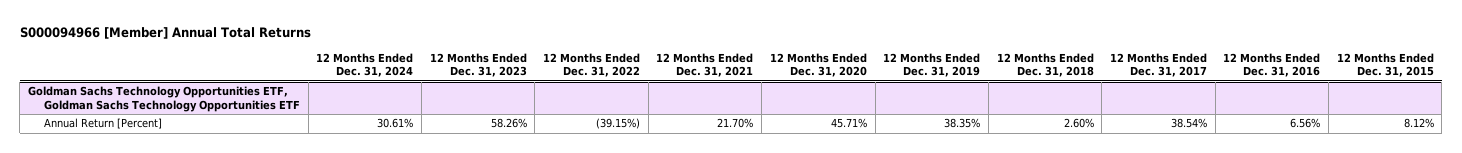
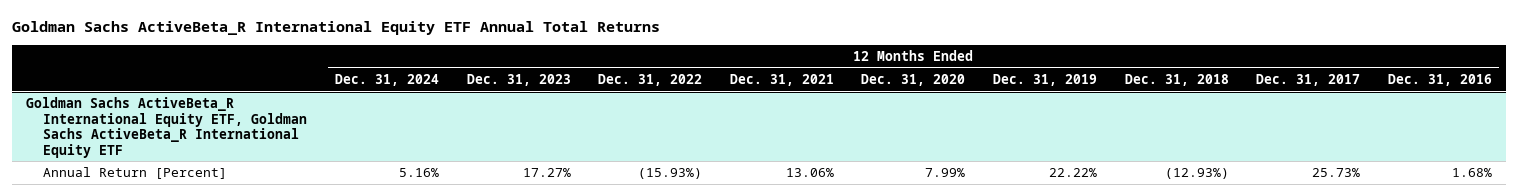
[19,27,311,40] S000094966 [Member] Annual Total Returns -> [11,20,660,35] Goldman Sachs ActiveBeta_R International Equity ETF Annual Total Returns
[1336,52,1434,78] 12 Months Ended Dec. 31, 2015 -> none
[28,86,301,112] Goldman Sachs Technology Opportunities ETF, Goldman Sachs Technology Opportunities ETF -> none
none -> [25,97,308,158] Goldman Sachs ActiveBeta_R International Equity ETF, Goldman Sachs ActiveBeta_R International Equity ETF
[377,118,414,129] 30.61% -> [398,168,439,178] 5.16%
[490,118,527,129] 58.26% -> [522,168,571,178] 17.27%
[596,118,641,130] (39.15%) -> [638,168,703,180] (15.93%)
[717,118,754,129] 21.70% -> [785,168,834,178] 13.06%
[830,118,867,129] 45.71% -> [925,168,966,178] 7.99%
[944,118,981,129] 38.35% -> [1048,168,1097,178] 22.22%
[1063,118,1094,129] 2.60% -> [1164,168,1229,180] (12.93%)
[1170,118,1207,129] 38.54% -> [1312,168,1361,178] 25.73%
[1290,118,1321,129] 6.56% -> [1451,168,1492,178] 1.68%

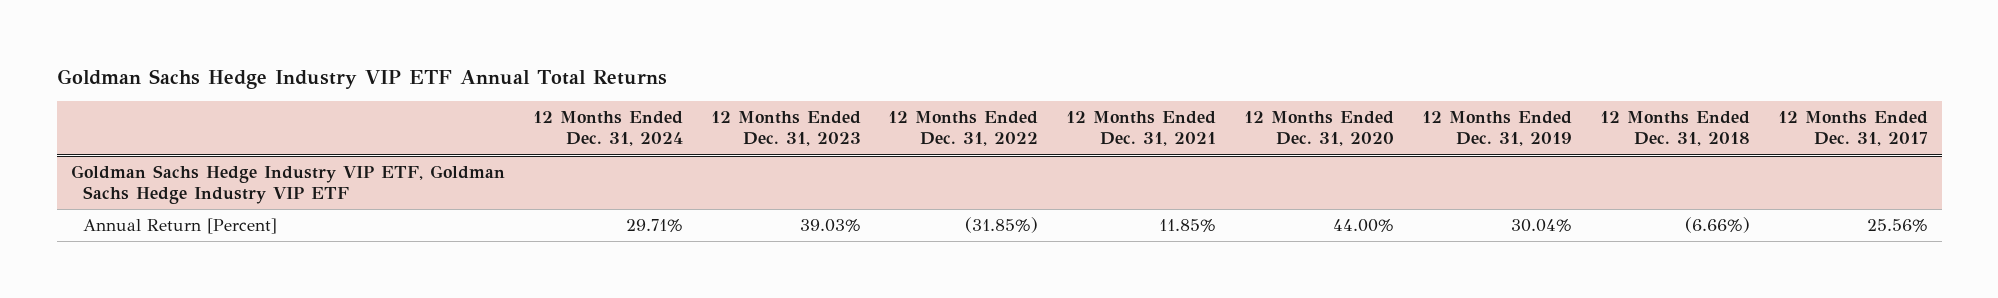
[11,20,660,35] Goldman Sachs ActiveBeta_R International Equity ETF Annual Total Returns -> [56,68,667,89] Goldman Sachs Hedge Industry VIP ETF Annual Total Returns
[1387,74,1492,87] Dec. 31, 2016 -> none
[25,97,308,158] Goldman Sachs ActiveBeta_R International Equity ETF, Goldman Sachs ActiveBeta_R International Equity ETF -> none
none -> [70,164,505,205] Goldman Sachs Hedge Industry VIP ETF, Goldman Sachs Hedge Industry VIP ETF
[398,168,439,178] 5.16% -> [625,218,683,232] 29.71%
[522,168,571,178] 17.27% -> [799,218,861,232] 39.03%
[638,168,703,180] (15.93%) -> [965,216,1039,233] (31.85%)
[785,168,834,178] 13.06% -> [1159,218,1217,232] 11.85%
[925,168,966,178] 7.99% -> [1333,218,1395,232] 44.00%
[1048,168,1097,178] 22.22% -> [1510,218,1572,232] 30.04%
[1164,168,1229,180] (12.93%) -> [1684,216,1750,233] (6.66%)
[1312,168,1361,178] 25.73% -> [1866,218,1928,232] 25.56%

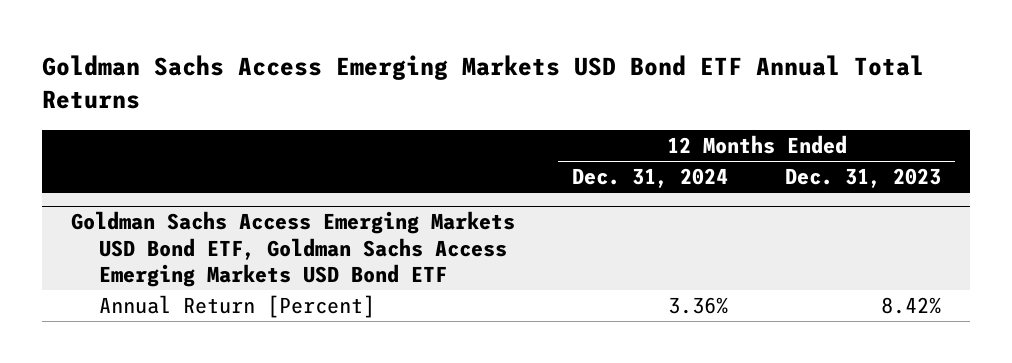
[56,68,667,89] Goldman Sachs Hedge Industry VIP ETF Annual Total Returns -> [42,55,925,110] Goldman Sachs Access Emerging Markets USD Bond ETF Annual Total Returns
[888,111,1039,147] 12 Months Ended Dec. 31, 2022 -> none
[1066,111,1217,147] 12 Months Ended Dec. 31, 2021 -> none
[1244,111,1395,147] 12 Months Ended Dec. 31, 2020 -> none
[1421,111,1572,147] 12 Months Ended Dec. 31, 2019 -> none
[1599,111,1750,147] 12 Months Ended Dec. 31, 2018 -> none
[1777,111,1928,147] 12 Months Ended Dec. 31, 2017 -> none
[70,164,505,205] Goldman Sachs Hedge Industry VIP ETF, Goldman Sachs Hedge Industry VIP ETF -> none
none -> [70,211,515,287] Goldman Sachs Access Emerging Markets USD Bond ETF, Goldman Sachs Access Emerging Markets USD Bond ETF
[625,218,683,232] 29.71% -> [667,297,728,315] 3.36%
[799,218,861,232] 39.03% -> [881,297,942,315] 8.42%

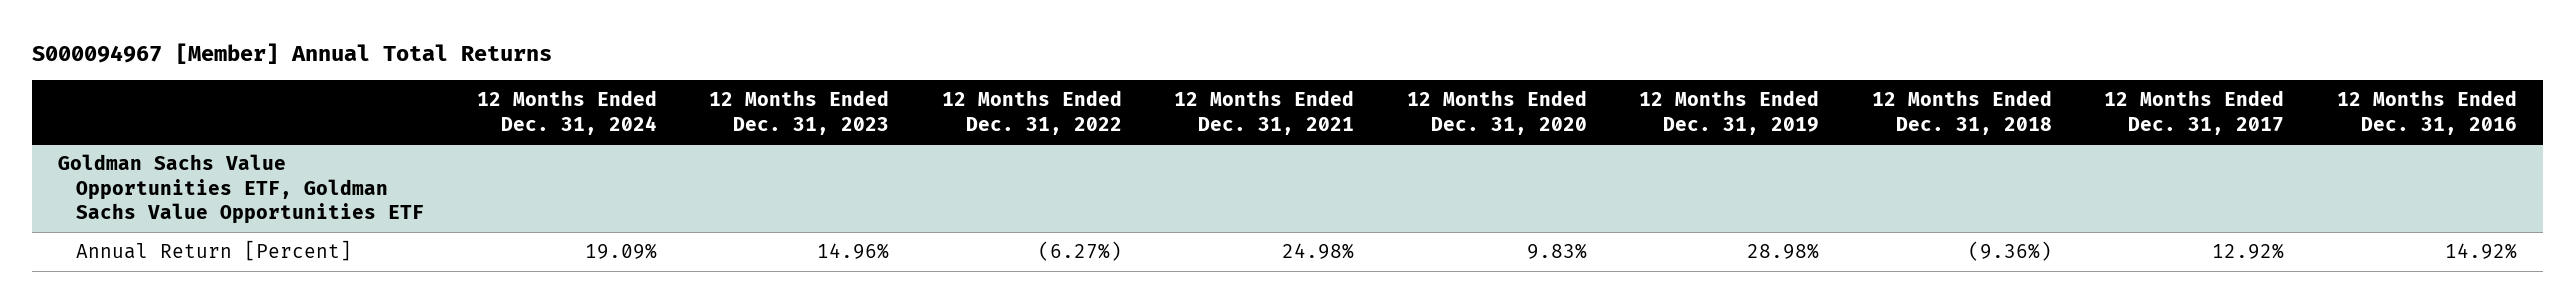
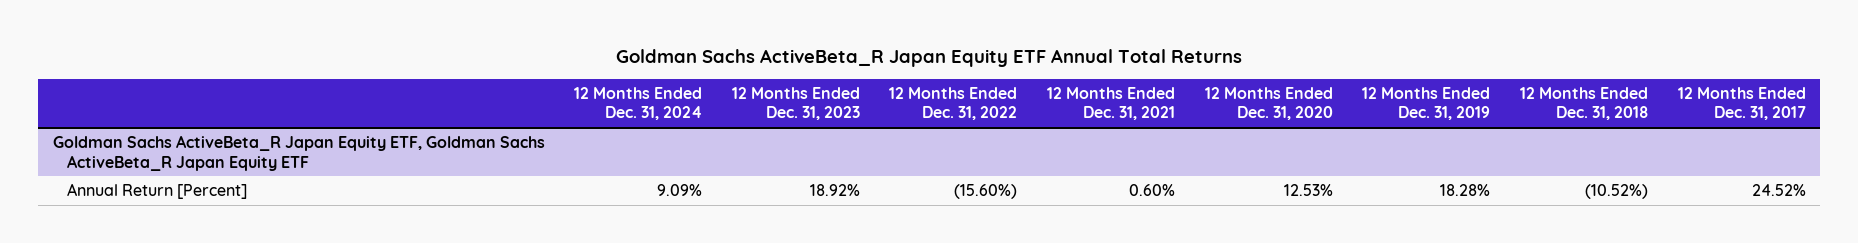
[31,43,552,65] S000094967 [Member] Annual Total Returns -> [616,48,1243,67] Goldman Sachs ActiveBeta_R Japan Equity ETF Annual Total Returns
[2337,90,2518,135] 12 Months Ended Dec. 31, 2016 -> none
[58,154,425,225] Goldman Sachs Value Opportunities ETF, Goldman Sachs Value Opportunities ETF -> none
none -> [52,135,545,171] Goldman Sachs ActiveBeta_R Japan Equity ETF, Goldman Sachs ActiveBeta_R Japan Equity ETF
[584,243,657,260] 19.09% -> [657,184,703,197] 9.09%
[817,243,890,260] 14.96% -> [809,184,860,197] 18.92%
[1037,241,1122,262] (6.27%) -> [954,184,1018,200] (15.60%)
[1282,243,1355,260] 24.98% -> [1129,184,1176,197] 0.60%
[1526,243,1587,260] 9.83% -> [1283,184,1333,197] 12.53%
[1747,243,1820,260] 28.98% -> [1440,184,1491,197] 18.28%
[1967,241,2052,262] (9.36%) -> [1584,184,1648,200] (10.52%)
[2212,243,2285,260] 12.92% -> [1751,184,1806,197] 24.52%

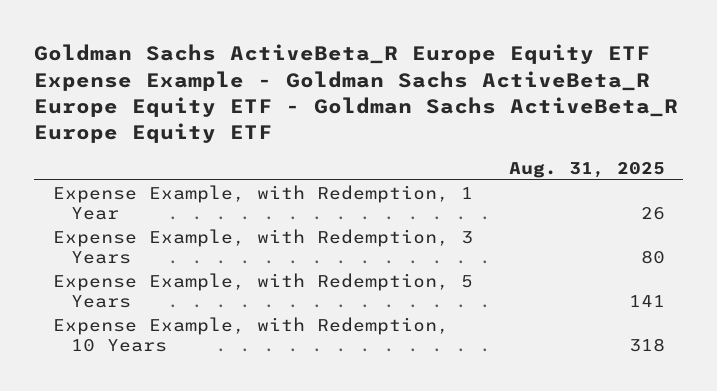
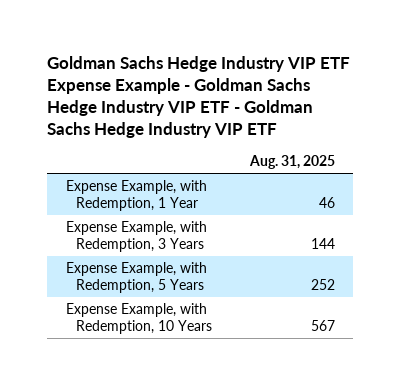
[34,44,679,143] Goldman Sachs ActiveBeta_R Europe Equity ETF Expense Example - Goldman Sachs ActiveBeta_R Europe Equity ETF - Goldman Sachs ActiveBeta_R Europe Equity ETF -> [46,55,350,138] Goldman Sachs Hedge Industry VIP ETF Expense Example - Goldman Sachs Hedge Industry VIP ETF - Goldman Sachs Hedge Industry VIP ETF
[640,206,665,220] 26 -> [318,196,335,208] 46
[640,249,665,264] 80 -> [310,237,335,249] 144
[628,294,665,307] 141 -> [310,278,335,290] 252
[628,337,665,352] 318 -> [310,319,335,331] 567

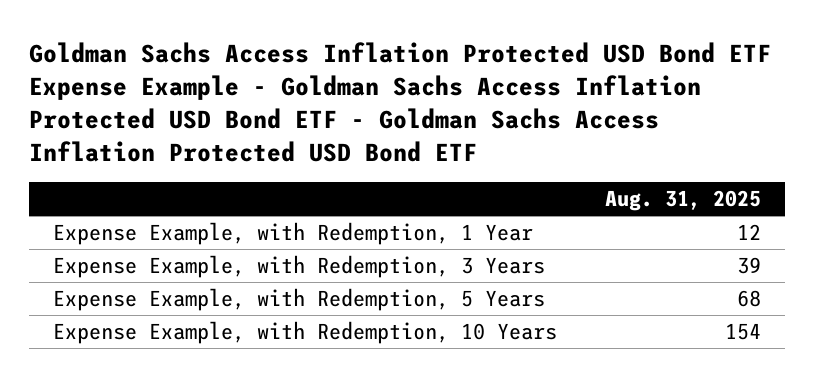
[46,55,350,138] Goldman Sachs Hedge Industry VIP ETF Expense Example - Goldman Sachs Hedge Industry VIP ETF - Goldman Sachs Hedge Industry VIP ETF -> [28,41,771,163] Goldman Sachs Access Inflation Protected USD Bond ETF Expense Example - Goldman Sachs Access Inflation Protected USD Bond ETF - Goldman Sachs Access Inflation Protected USD Bond ETF
[318,196,335,208] 46 -> [737,223,762,240] 12
[310,237,335,249] 144 -> [737,256,762,274] 39
[310,278,335,290] 252 -> [737,289,762,307] 68
[310,319,335,331] 567 -> [725,322,762,340] 154

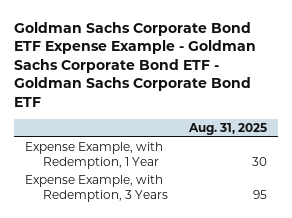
[28,41,771,163] Goldman Sachs Access Inflation Protected USD Bond ETF Expense Example - Goldman Sachs Access Inflation Protected USD Bond ETF - Goldman Sachs Access Inflation Protected USD Bond ETF -> [14,21,257,108] Goldman Sachs Corporate Bond ETF Expense Example - Goldman Sachs Corporate Bond ETF - Goldman Sachs Corporate Bond ETF
[52,287,545,311] Expense Example, with Redemption, 5 Years -> none
[52,320,557,344] Expense Example, with Redemption, 10 Years -> none
[737,223,762,240] 12 -> [252,156,268,166] 30
[737,256,762,274] 39 -> [253,189,268,199] 95

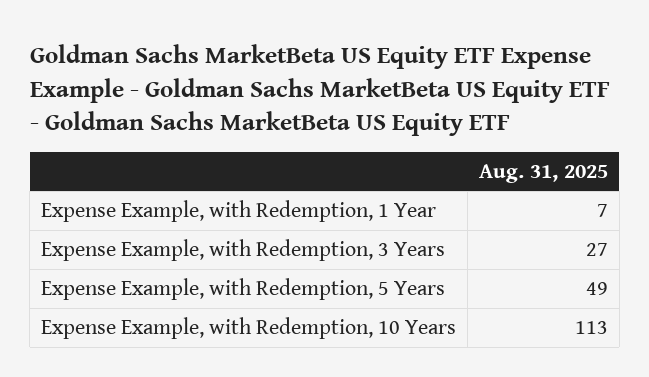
[14,21,257,108] Goldman Sachs Corporate Bond ETF Expense Example - Goldman Sachs Corporate Bond ETF - Goldman Sachs Corporate Bond ETF -> [29,44,610,137] Goldman Sachs MarketBeta US Equity ETF Expense Example - Goldman Sachs MarketBeta US Equity ETF - Goldman Sachs MarketBeta US Equity ETF
[252,156,268,166] 30 -> [596,204,608,218] 7
[253,189,268,199] 95 -> [585,243,608,257] 27
none -> [41,278,446,301] Expense Example, with Redemption, 5 Years
none -> [41,317,457,340] Expense Example, with Redemption, 10 Years

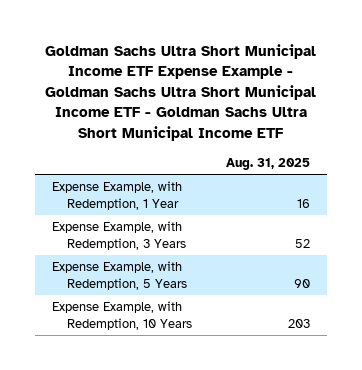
[29,44,610,137] Goldman Sachs MarketBeta US Equity ETF Expense Example - Goldman Sachs MarketBeta US Equity ETF - Goldman Sachs MarketBeta US Equity ETF -> [44,43,316,141] Goldman Sachs Ultra Short Municipal Income ETF Expense Example - Goldman Sachs Ultra Short Municipal Income ETF - Goldman Sachs Ultra Short Municipal Income ETF
[596,204,608,218] 7 -> [296,198,310,208] 16
[585,243,608,257] 27 -> [294,238,310,248] 52
[585,282,608,296] 49 -> [293,278,310,288] 90
[574,321,608,335] 113 -> [287,318,310,328] 203

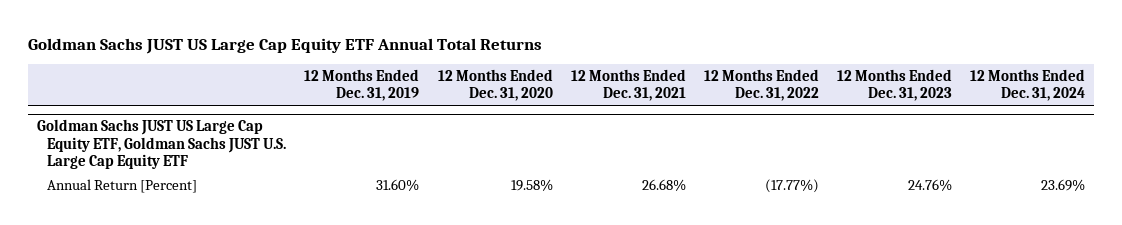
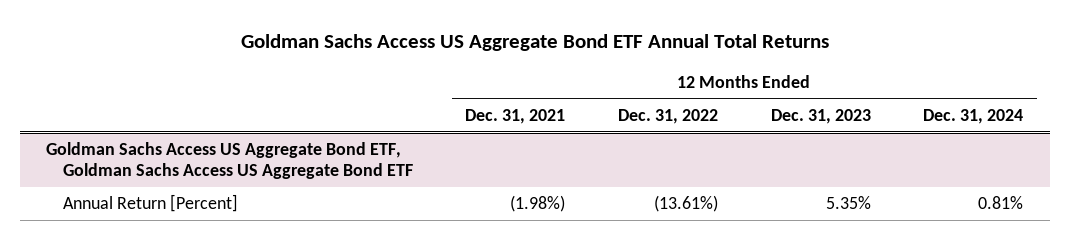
[27,37,542,54] Goldman Sachs JUST US Large Cap Equity ETF Annual Total Returns -> [240,33,829,51] Goldman Sachs Access US Aggregate Bond ETF Annual Total Returns
[304,68,420,102] 12 Months Ended Dec. 31, 2019 -> none
[437,68,553,102] 12 Months Ended Dec. 31, 2020 -> none
[36,119,287,170] Goldman Sachs JUST US Large Cap Equity ETF, Goldman Sachs JUST U.S. Large Cap Equity ETF -> none
none -> [46,142,413,180] Goldman Sachs Access US Aggregate Bond ETF, Goldman Sachs Access US Aggregate Bond ETF
[641,178,686,191] 26.68% -> [510,195,566,213] (1.98%)
[765,178,820,193] (17.77%) -> [654,195,719,213] (13.61%)
[908,178,953,191] 24.76% -> [825,196,871,210] 5.35%
[1041,178,1086,191] 23.69% -> [978,196,1024,210] 0.81%

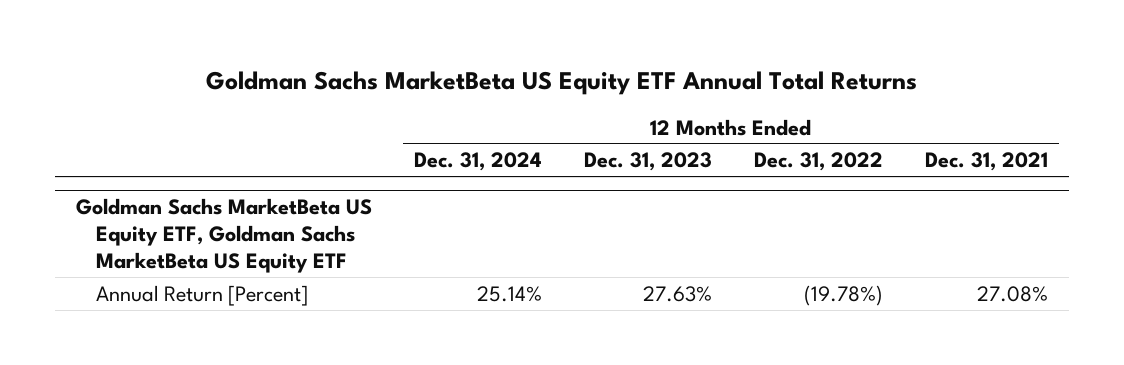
[240,33,829,51] Goldman Sachs Access US Aggregate Bond ETF Annual Total Returns -> [205,70,917,95] Goldman Sachs MarketBeta US Equity ETF Annual Total Returns
[46,142,413,180] Goldman Sachs Access US Aggregate Bond ETF, Goldman Sachs Access US Aggregate Bond ETF -> none
none -> [75,198,372,273] Goldman Sachs MarketBeta US Equity ETF, Goldman Sachs MarketBeta US Equity ETF
[510,195,566,213] (1.98%) -> [977,285,1049,302] 27.08%
[654,195,719,213] (13.61%) -> [803,284,883,306] (19.78%)
[825,196,871,210] 5.35% -> [642,285,712,302] 27.63%
[978,196,1024,210] 0.81% -> [476,285,542,302] 25.14%

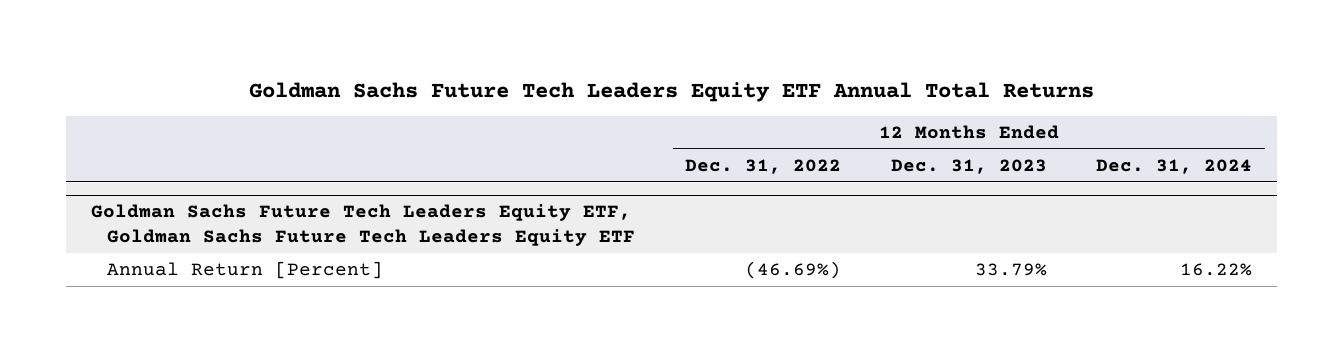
[205,70,917,95] Goldman Sachs MarketBeta US Equity ETF Annual Total Returns -> [248,81,1094,102] Goldman Sachs Future Tech Leaders Equity ETF Annual Total Returns
[925,152,1049,172] Dec. 31, 2021 -> none
[75,198,372,273] Goldman Sachs MarketBeta US Equity ETF, Goldman Sachs MarketBeta US Equity ETF -> none
none -> [91,204,636,247] Goldman Sachs Future Tech Leaders Equity ETF, Goldman Sachs Future Tech Leaders Equity ETF
[476,285,542,302] 25.14% -> [1180,262,1253,276] 16.22%
[642,285,712,302] 27.63% -> [974,262,1047,276] 33.79%
[803,284,883,306] (19.78%) -> [745,260,842,279] (46.69%)

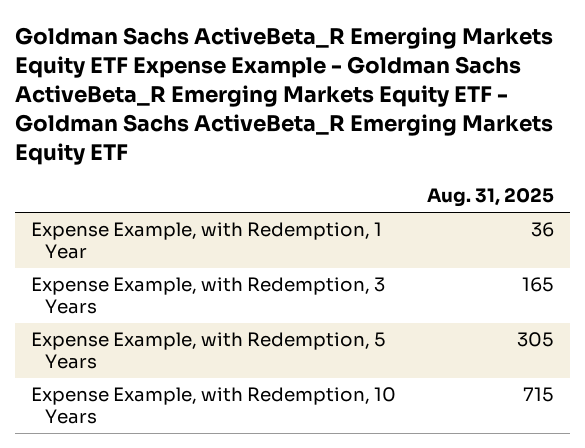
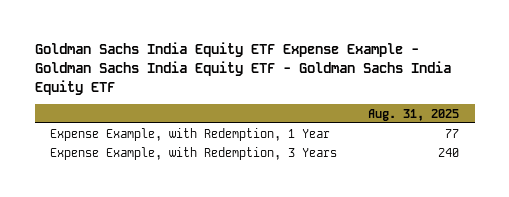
[15,27,554,166] Goldman Sachs ActiveBeta_R Emerging Markets Equity ETF Expense Example - Goldman Sachs ActiveBeta_R Emerging Markets Equity ETF - Goldman Sachs ActiveBeta_R Emerging Markets Equity ETF -> [34,41,451,95] Goldman Sachs India Equity ETF Expense Example - Goldman Sachs India Equity ETF - Goldman Sachs India Equity ETF
[30,332,386,370] Expense Example, with Redemption, 5 Years -> none
[30,387,396,425] Expense Example, with Redemption, 10 Years -> none
[531,222,555,238] 36 -> [445,128,460,138] 77
[522,277,555,293] 165 -> [438,147,460,157] 240

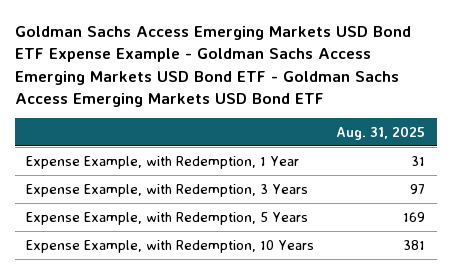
[34,41,451,95] Goldman Sachs India Equity ETF Expense Example - Goldman Sachs India Equity ETF - Goldman Sachs India Equity ETF -> [14,25,411,107] Goldman Sachs Access Emerging Markets USD Bond ETF Expense Example - Goldman Sachs Access Emerging Markets USD Bond ETF - Goldman Sachs Access Emerging Markets USD Bond ETF
[445,128,460,138] 77 -> [411,155,426,166] 31
[438,147,460,157] 240 -> [410,183,426,194] 97
none -> [25,211,308,225] Expense Example, with Redemption, 5 Years
none -> [25,239,314,253] Expense Example, with Redemption, 10 Years

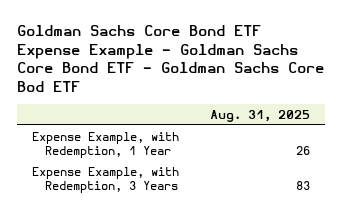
[14,25,411,107] Goldman Sachs Access Emerging Markets USD Bond ETF Expense Example - Goldman Sachs Access Emerging Markets USD Bond ETF - Goldman Sachs Access Emerging Markets USD Bond ETF -> [17,24,325,92] Goldman Sachs Core Bond ETF Expense Example - Goldman Sachs Core Bond ETF - Goldman Sachs Core Bod ETF
[25,211,308,225] Expense Example, with Redemption, 5 Years -> none
[25,239,314,253] Expense Example, with Redemption, 10 Years -> none
[411,155,426,166] 31 -> [295,145,310,155] 26
[410,183,426,194] 97 -> [295,180,310,190] 83

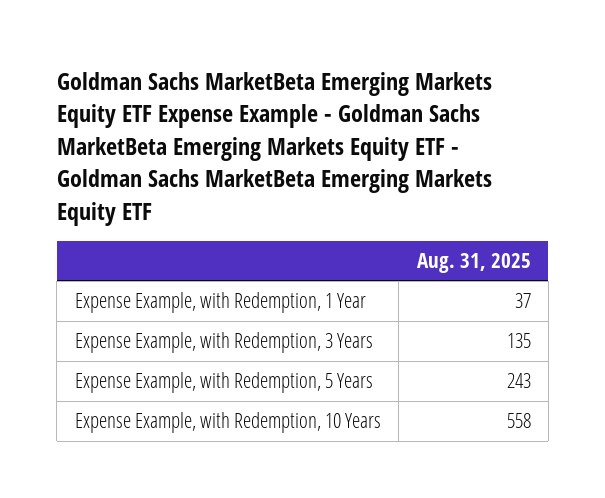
[17,24,325,92] Goldman Sachs Core Bond ETF Expense Example - Goldman Sachs Core Bond ETF - Goldman Sachs Core Bod ETF -> [56,71,492,226] Goldman Sachs MarketBeta Emerging Markets Equity ETF Expense Example - Goldman Sachs MarketBeta Emerging Markets Equity ETF - Goldman Sachs MarketBeta Emerging Markets Equity ETF
[295,145,310,155] 26 -> [514,293,531,309] 37
[295,180,310,190] 83 -> [506,333,531,349] 135
none -> [74,372,373,394] Expense Example, with Redemption, 5 Years
none -> [74,412,381,434] Expense Example, with Redemption, 10 Years

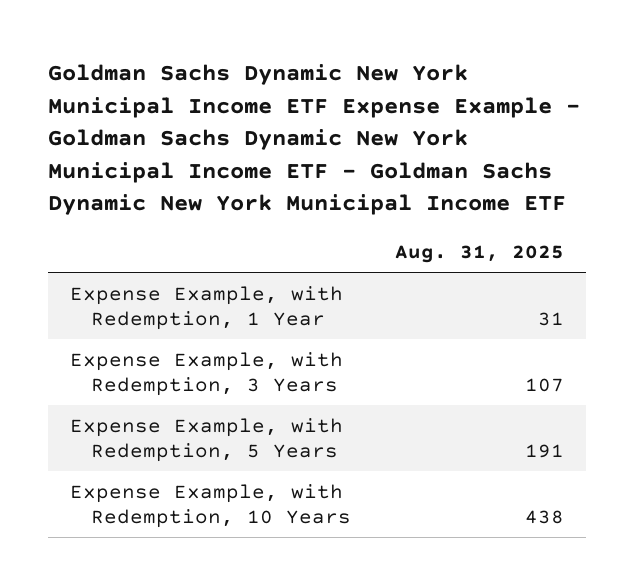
[56,71,492,226] Goldman Sachs MarketBeta Emerging Markets Equity ETF Expense Example - Goldman Sachs MarketBeta Emerging Markets Equity ETF - Goldman Sachs MarketBeta Emerging Markets Equity ETF -> [48,64,581,215] Goldman Sachs Dynamic New York Municipal Income ETF Expense Example - Goldman Sachs Dynamic New York Municipal Income ETF - Goldman Sachs Dynamic New York Municipal Income ETF
[514,293,531,309] 37 -> [538,311,565,326] 31
[506,333,531,349] 135 -> [525,377,565,392] 107
[506,373,531,389] 243 -> [525,443,565,458] 191
[506,413,531,429] 558 -> [525,509,565,524] 438

